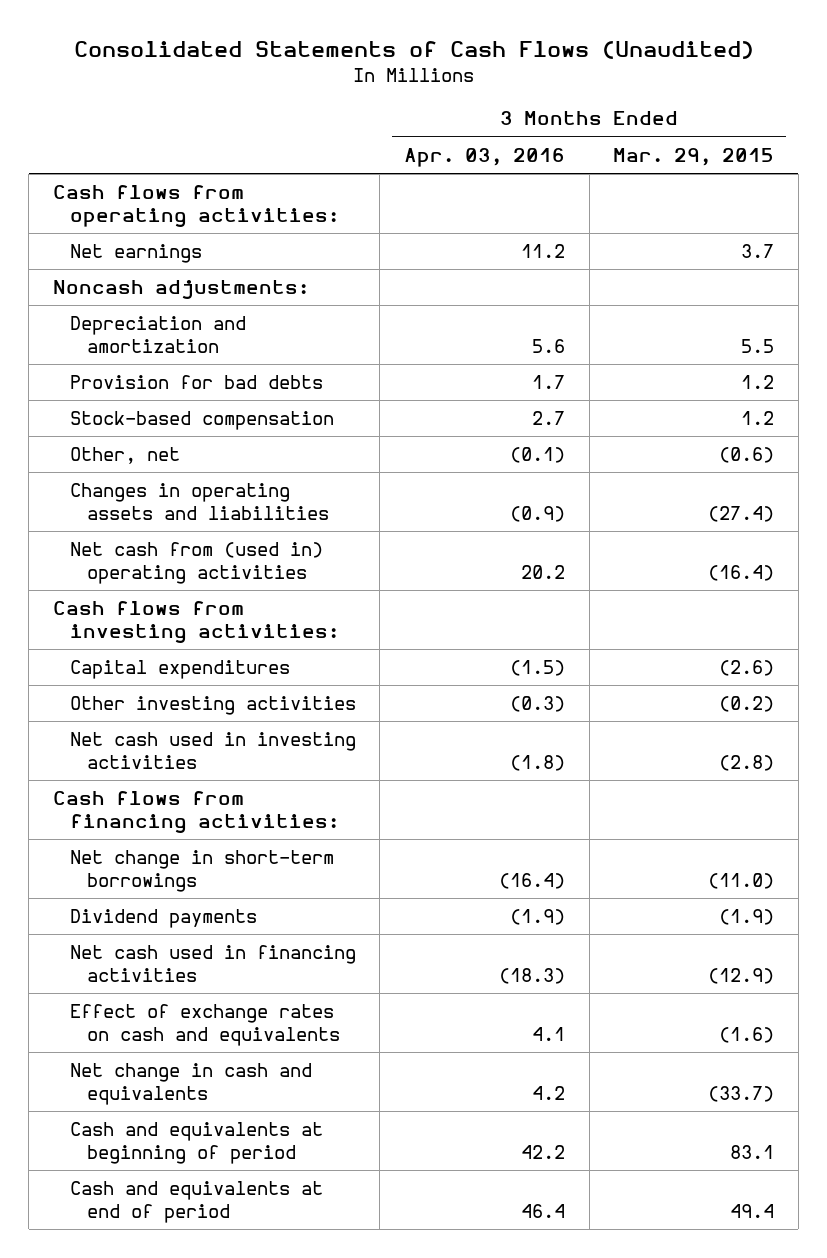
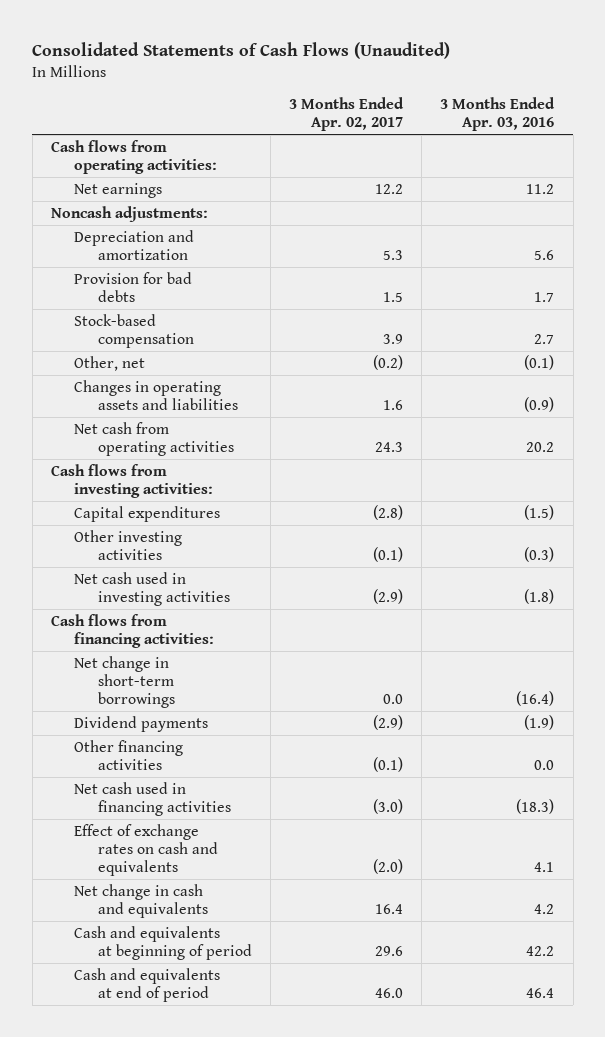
[613,147,775,166] Mar. 29, 2015 -> none
none -> [288,96,404,132] 3 Months Ended Apr. 02, 2017
[69,542,323,585] Net cash from (used in) operating activities -> [74,421,234,456] Net cash from operating activities
none -> [74,739,184,770] Other financing activities

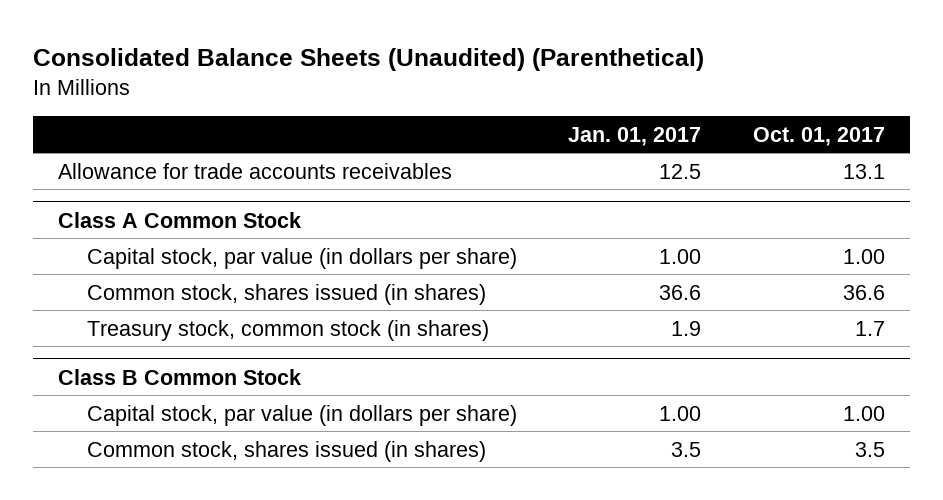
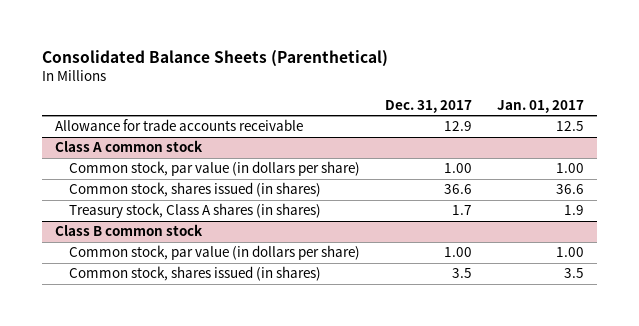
[32,47,704,71] Consolidated Balance Sheets (Unaudited) (Parenthetical) -> [42,50,389,68] Consolidated Balance Sheets (Parenthetical)
[752,126,885,146] Oct. 01, 2017 -> none
none -> [384,99,472,113] Dec. 31, 2017
[58,162,453,179] Allowance for trade accounts receivables -> [55,119,304,132] Allowance for trade accounts receivable
[58,211,302,228] Class A Common Stock -> [55,140,204,153] Class A common stock
[86,247,517,269] Capital stock, par value (in dollars per share) -> [68,161,360,177] Common stock, par value (in dollars per share)
[86,319,489,341] Treasury stock, common stock (in shares) -> [68,203,321,219] Treasury stock, Class A shares (in shares)
[58,368,302,385] Class B Common Stock -> [55,224,204,237] Class B common stock
[86,404,517,426] Capital stock, par value (in dollars per share) -> [68,245,360,261] Common stock, par value (in dollars per share)

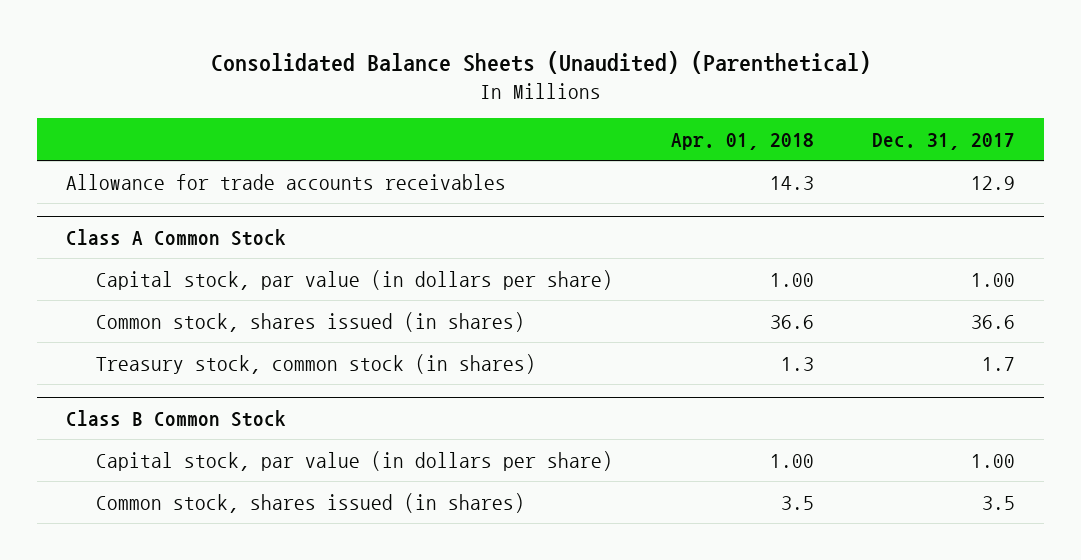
[42,50,389,68] Consolidated Balance Sheets (Parenthetical) -> [210,50,871,74] Consolidated Balance Sheets (Unaudited) (Parenthetical)
[497,99,585,113] Jan. 01, 2017 -> none
none -> [670,133,814,151] Apr. 01, 2018
[55,119,304,132] Allowance for trade accounts receivable -> [66,173,507,190] Allowance for trade accounts receivables
[55,140,204,153] Class A common stock -> [66,228,287,246] Class A Common Stock
[68,161,360,177] Common stock, par value (in dollars per share) -> [95,269,613,290] Capital stock, par value (in dollars per share)
[68,203,321,219] Treasury stock, Class A shares (in shares) -> [95,353,536,374] Treasury stock, common stock (in shares)
[55,224,204,237] Class B common stock -> [66,409,287,427] Class B Common Stock
[68,245,360,261] Common stock, par value (in dollars per share) -> [95,450,613,471] Capital stock, par value (in dollars per share)

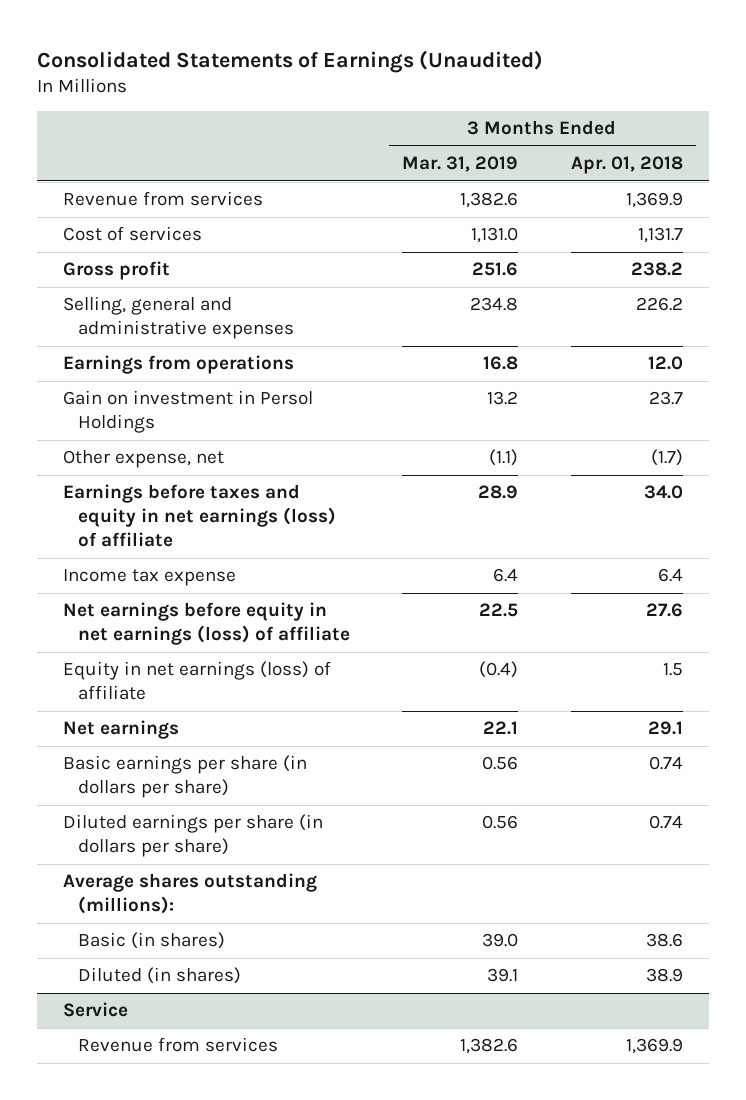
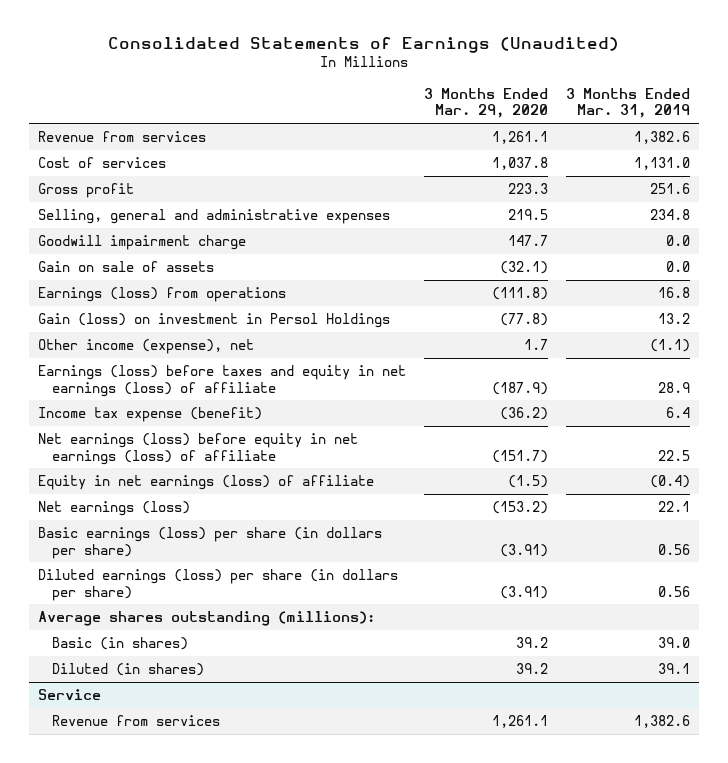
[570,156,683,175] Apr. 01, 2018 -> none
none -> [423,87,548,119] 3 Months Ended Mar. 29, 2020
none -> [37,235,246,251] Goodwill impairment charge
none -> [37,261,214,273] Gain on sale of assets
[63,355,295,375] Earnings from operations -> [37,287,286,303] Earnings (loss) from operations
[63,390,314,434] Gain on investment in Persol Holdings -> [37,313,390,329] Gain (loss) on investment in Persol Holdings
[63,450,225,469] Other expense, net -> [37,339,254,355] Other income (expense), net
[63,484,337,548] Earnings before taxes and equity in net earnings (loss) of affiliate -> [37,365,406,397] Earnings (loss) before taxes and equity in net earnings (loss) of affiliate
[63,569,237,587] Income tax expense -> [37,407,262,423] Income tax expense (benefit)
[63,602,351,646] Net earnings before equity in net earnings (loss) of affiliate -> [37,433,358,465] Net earnings (loss) before equity in net earnings (loss) of affiliate
[63,720,180,740] Net earnings -> [37,501,190,517] Net earnings (loss)
[63,755,308,799] Basic earnings per share (in dollars per share) -> [37,527,382,559] Basic earnings (loss) per share (in dollars per share)
[63,814,324,858] Diluted earnings per share (in dollars per share) -> [37,569,398,601] Diluted earnings (loss) per share (in dollars per share)

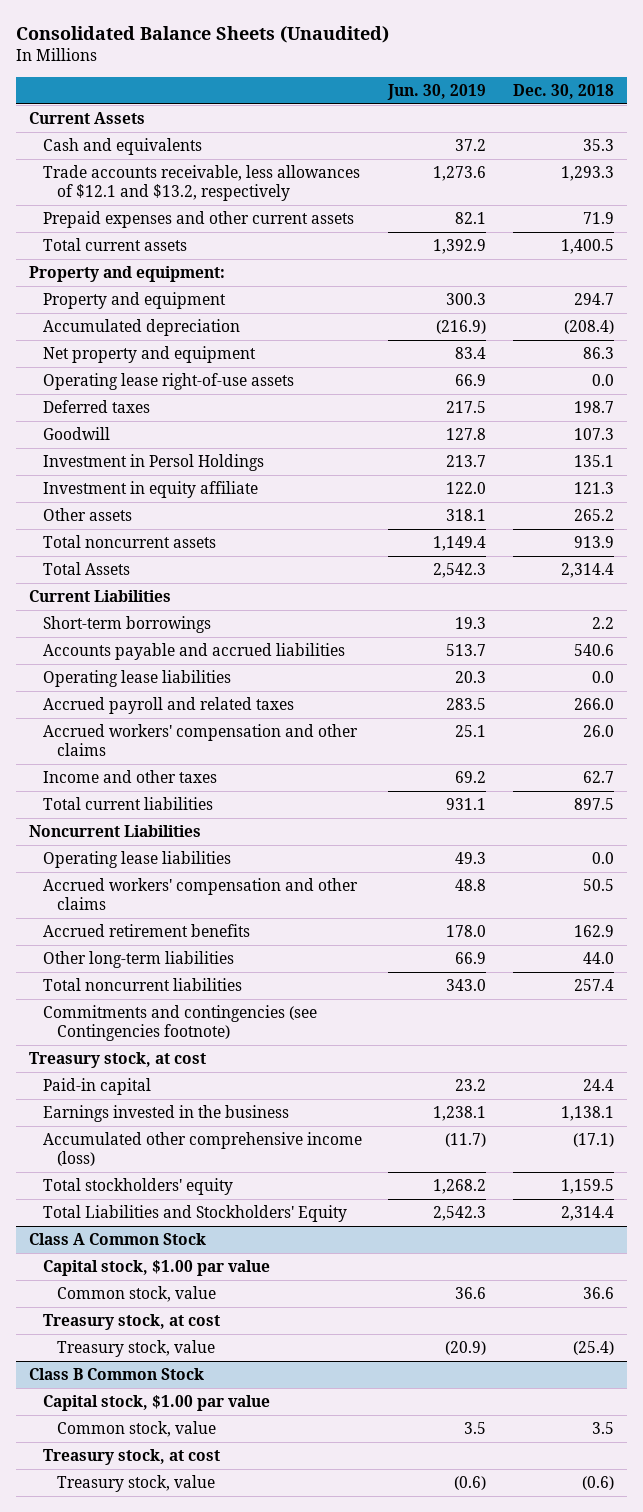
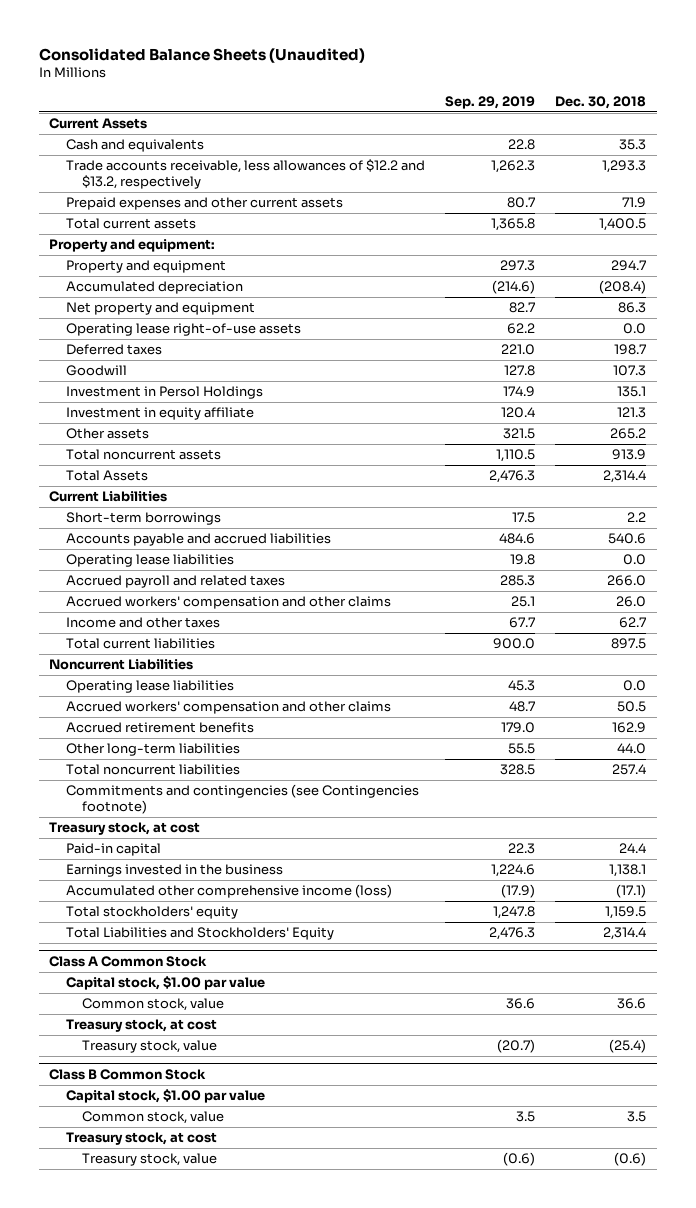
[387,83,487,100] Jun. 30, 2019 -> none
none -> [444,95,535,109] Sep. 29, 2019
[43,164,361,202] Trade accounts receivable, less allowances of $12.1 and $13.2, respectively -> [65,159,425,190] Trade accounts receivable, less allowances of $12.2 and $13.2, respectively

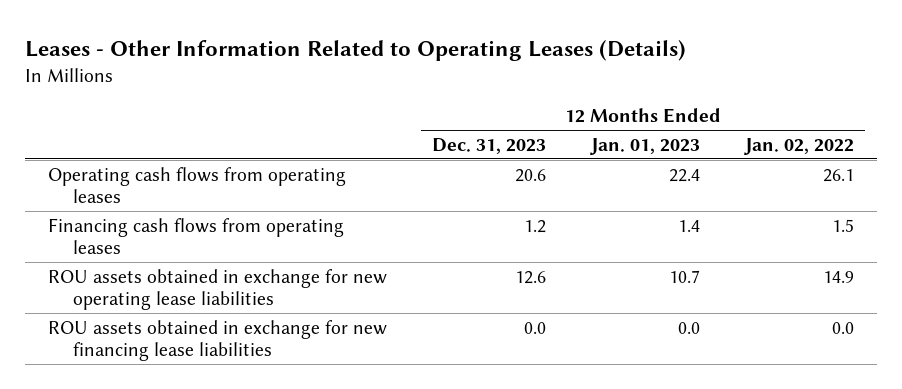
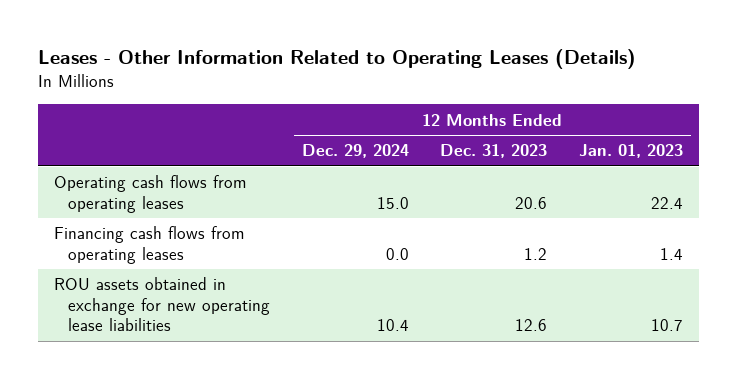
[744,137,855,155] Jan. 02, 2022 -> none
none -> [301,144,409,159] Dec. 29, 2024
[47,319,387,362] ROU assets obtained in exchange for new financing lease liabilities -> none

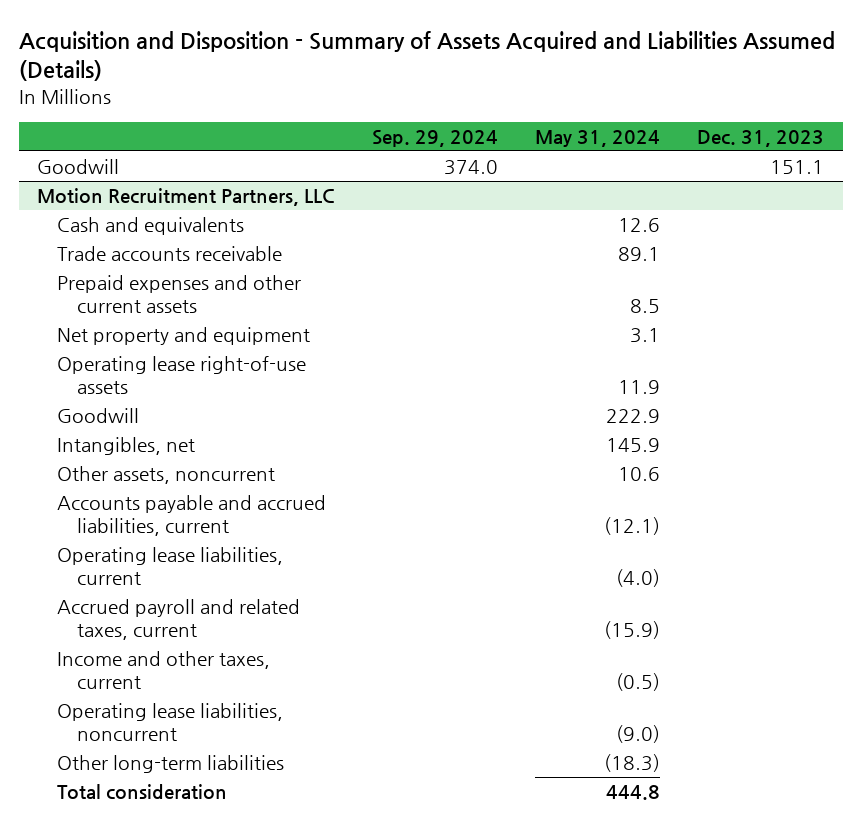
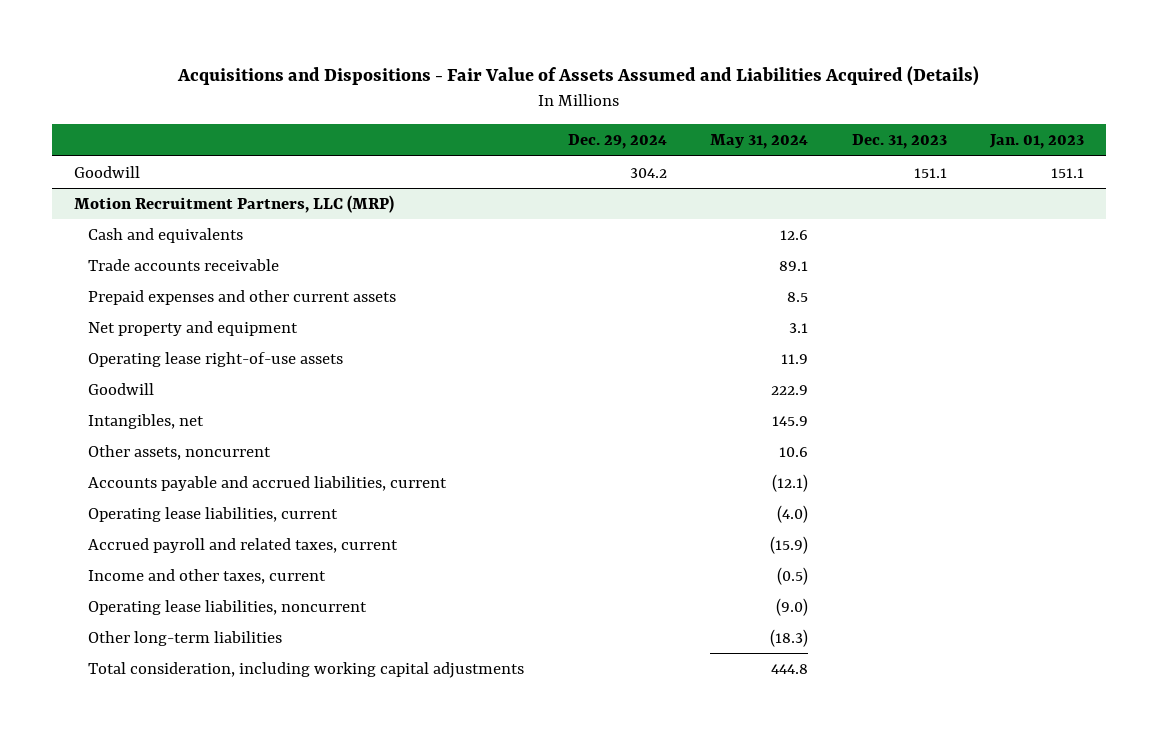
[18,31,835,82] Acquisition and Disposition - Summary of Assets Acquired and Liabilities Assumed (Details) -> [177,66,980,87] Acquisitions and Dispositions - Fair Value of Assets Assumed and Liabilities Acquired (Details)
[372,130,499,148] Sep. 29, 2024 -> none
none -> [567,134,667,150] Dec. 29, 2024
none -> [989,134,1085,150] Jan. 01, 2023
[37,188,336,207] Motion Recruitment Partners, LLC -> [74,194,395,213] Motion Recruitment Partners, LLC (MRP)
[57,784,228,801] Total consideration -> [88,661,525,678] Total consideration, including working capital adjustments

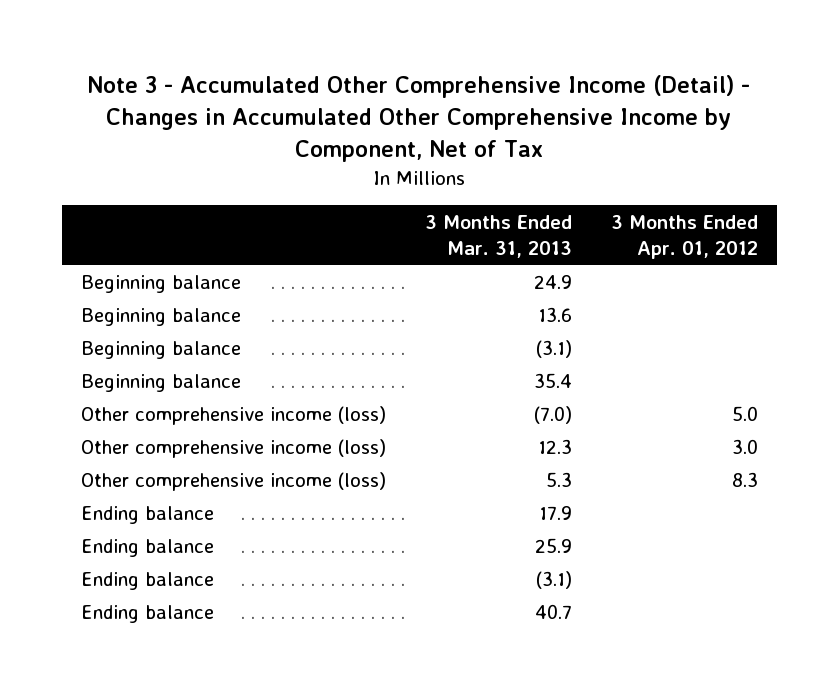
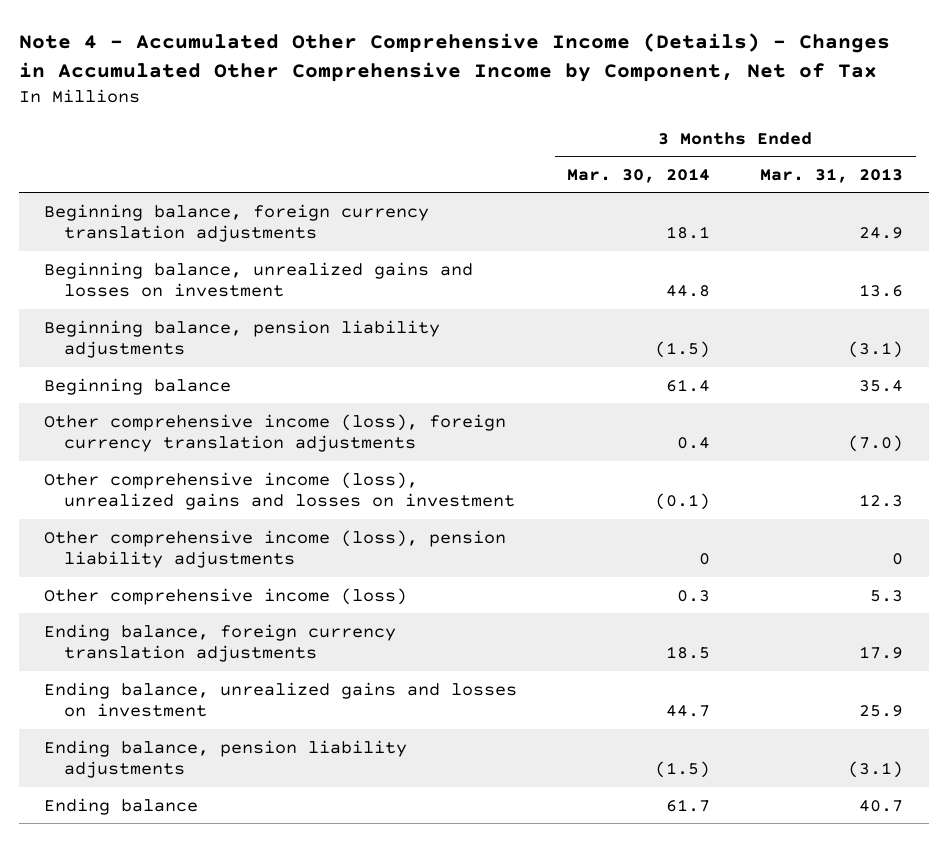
[87,75,751,162] Note 3 - Accumulated Other Comprehensive Income (Detail) - Changes in Accumulated Other Comprehensive Income by Component, Net of Tax -> [18,32,890,82] Note 4 - Accumulated Other Comprehensive Income (Details) - Changes in Accumulated Other Comprehensive Income by Component, Net of Tax
[610,214,758,259] 3 Months Ended Apr. 01, 2012 -> none
none -> [567,167,711,183] Mar. 30, 2014
[80,274,241,293] Beginning balance -> [43,203,429,243] Beginning balance, foreign currency translation adjustments
[80,307,241,326] Beginning balance -> [43,261,473,298] Beginning balance, unrealized gains and losses on investment
[80,340,241,359] Beginning balance -> [43,319,440,359] Beginning balance, pension liability adjustments
[80,405,386,425] Other comprehensive income (loss) -> [43,413,506,453] Other comprehensive income (loss), foreign currency translation adjustments
[80,438,386,458] Other comprehensive income (loss) -> [43,471,516,511] Other comprehensive income (loss), unrealized gains and losses on investment
none -> [43,529,506,569] Other comprehensive income (loss), pension liability adjustments
[80,505,214,524] Ending balance -> [43,623,396,663] Ending balance, foreign currency translation adjustments
[80,538,214,557] Ending balance -> [43,681,517,718] Ending balance, unrealized gains and losses on investment
[80,571,214,590] Ending balance -> [43,739,407,779] Ending balance, pension liability adjustments

